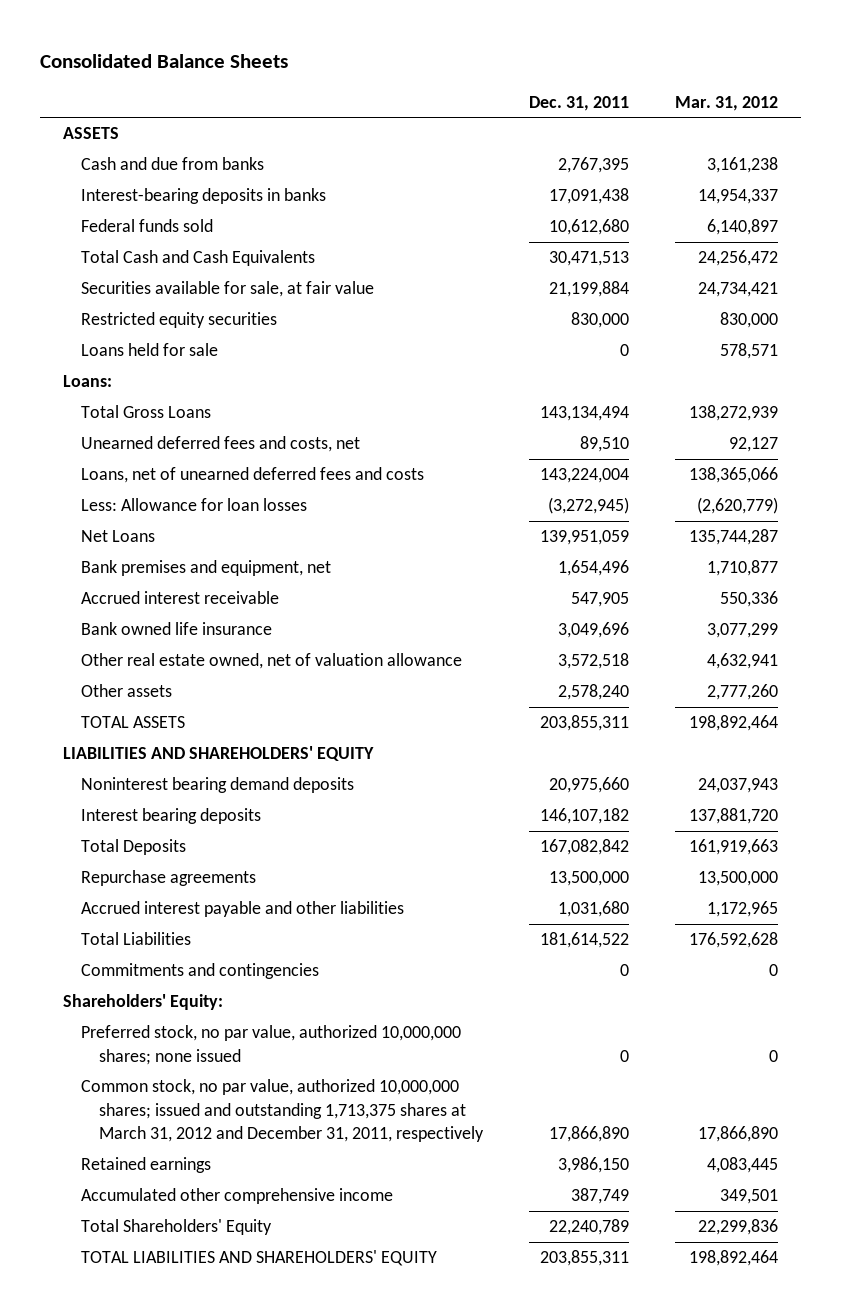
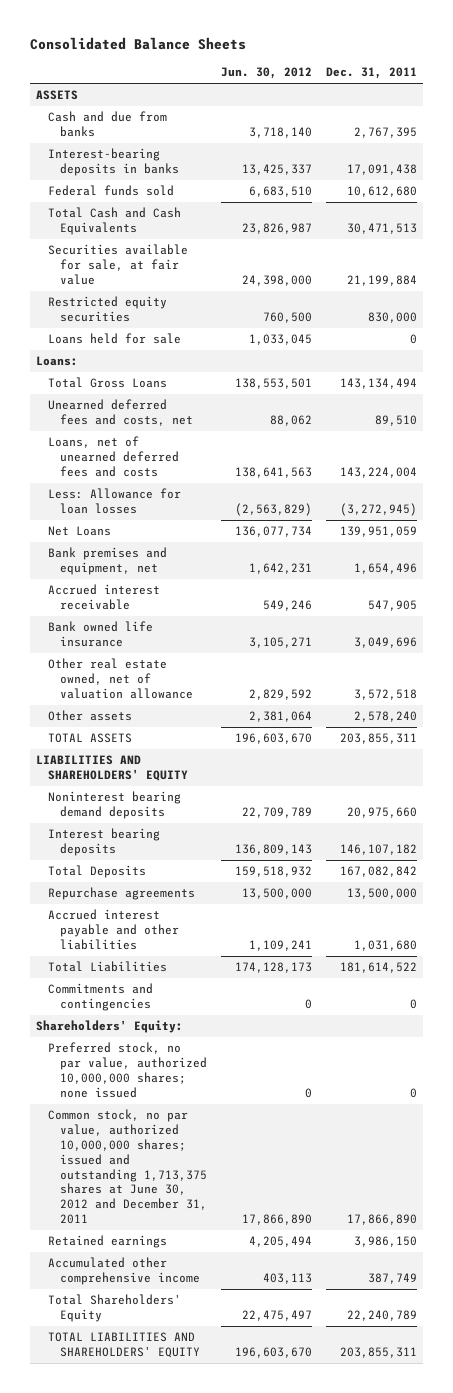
[675,95,779,111] Mar. 31, 2012 -> none
none -> [220,67,312,80] Jun. 30, 2012
[81,1079,485,1142] Common stock, no par value, authorized 10,000,000 shares; issued and outstanding 1,713,375 shares at March 31, 2012 and December 31, 2011, respectively -> [48,1109,208,1224] Common stock, no par value, authorized 10,000,000 shares; issued and outstanding 1,713,375 shares at June 30, 2012 and December 31, 2011

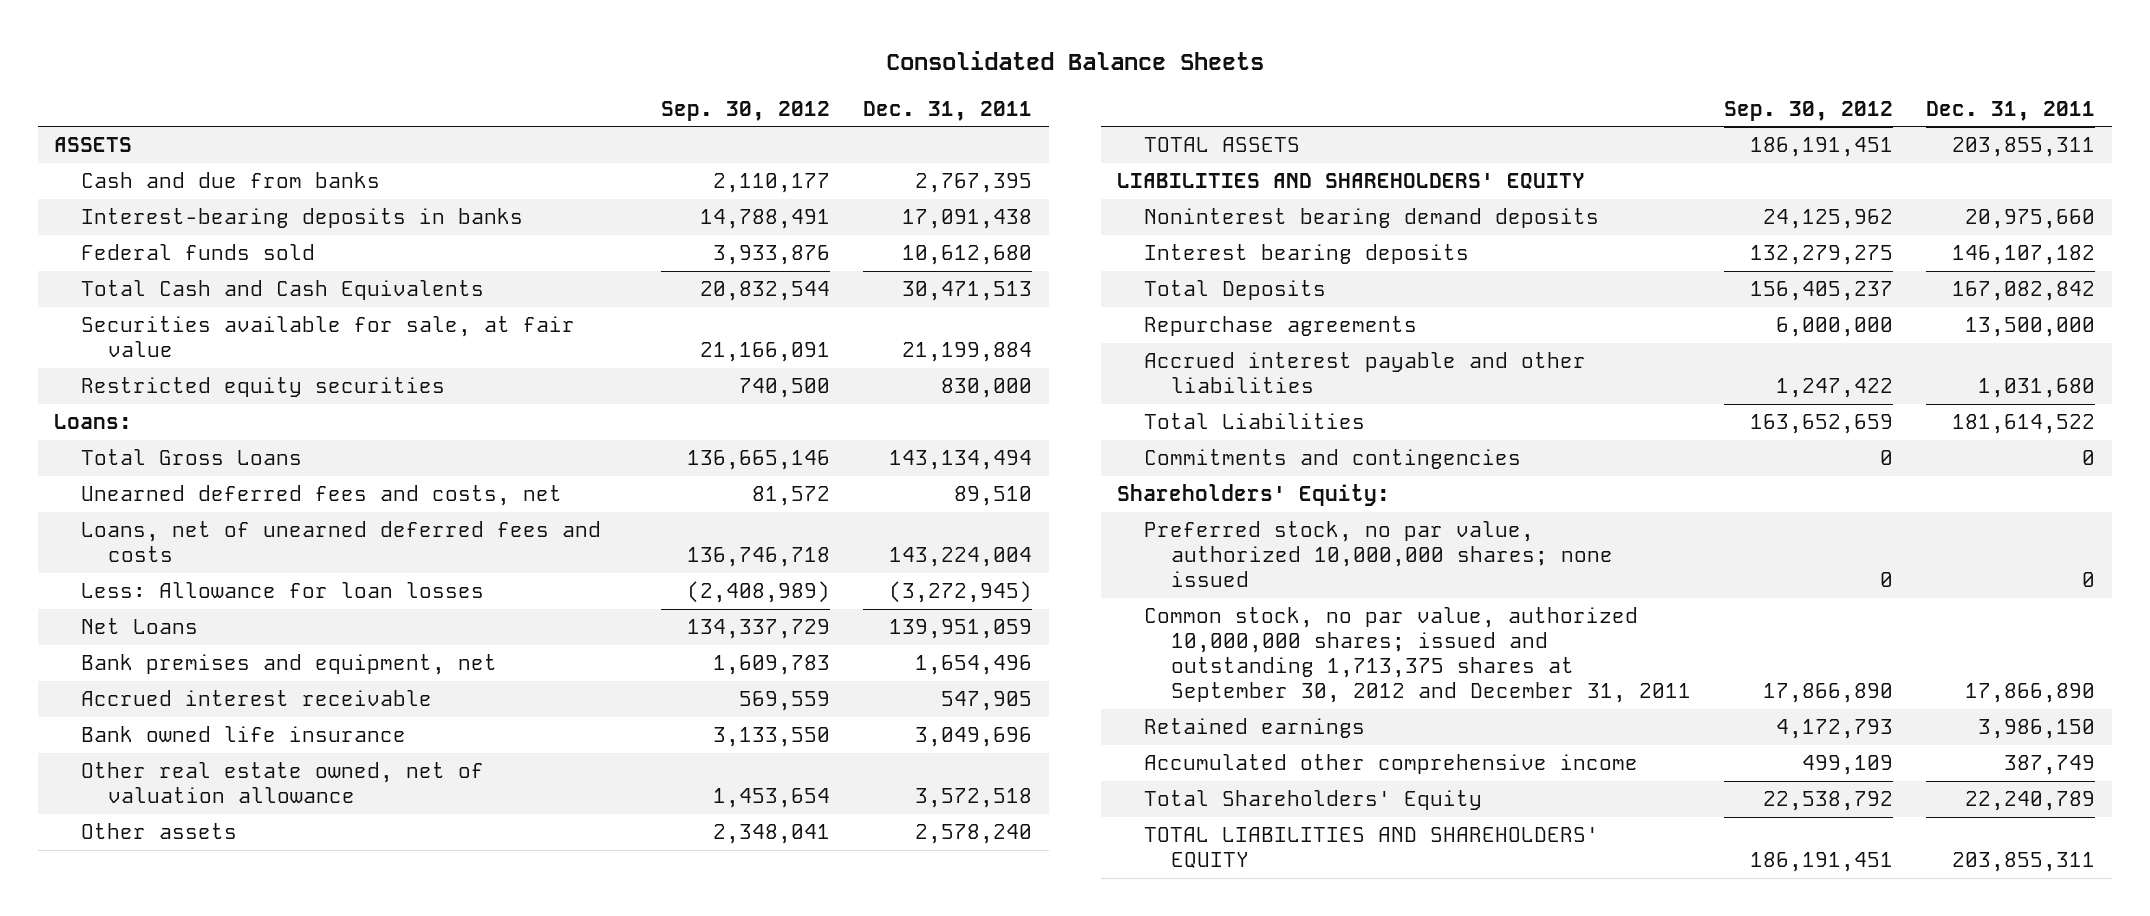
[220,67,312,80] Jun. 30, 2012 -> none
none -> [661,100,831,121] Sep. 30, 2012
[48,333,182,345] Loans held for sale -> none
[48,1109,208,1224] Common stock, no par value, authorized 10,000,000 shares; issued and outstanding 1,713,375 shares at June 30, 2012 and December 31, 2011 -> [1143,606,1691,704] Common stock, no par value, authorized 10,000,000 shares; issued and outstanding 1,713,375 shares at September 30, 2012 and December 31, 2011

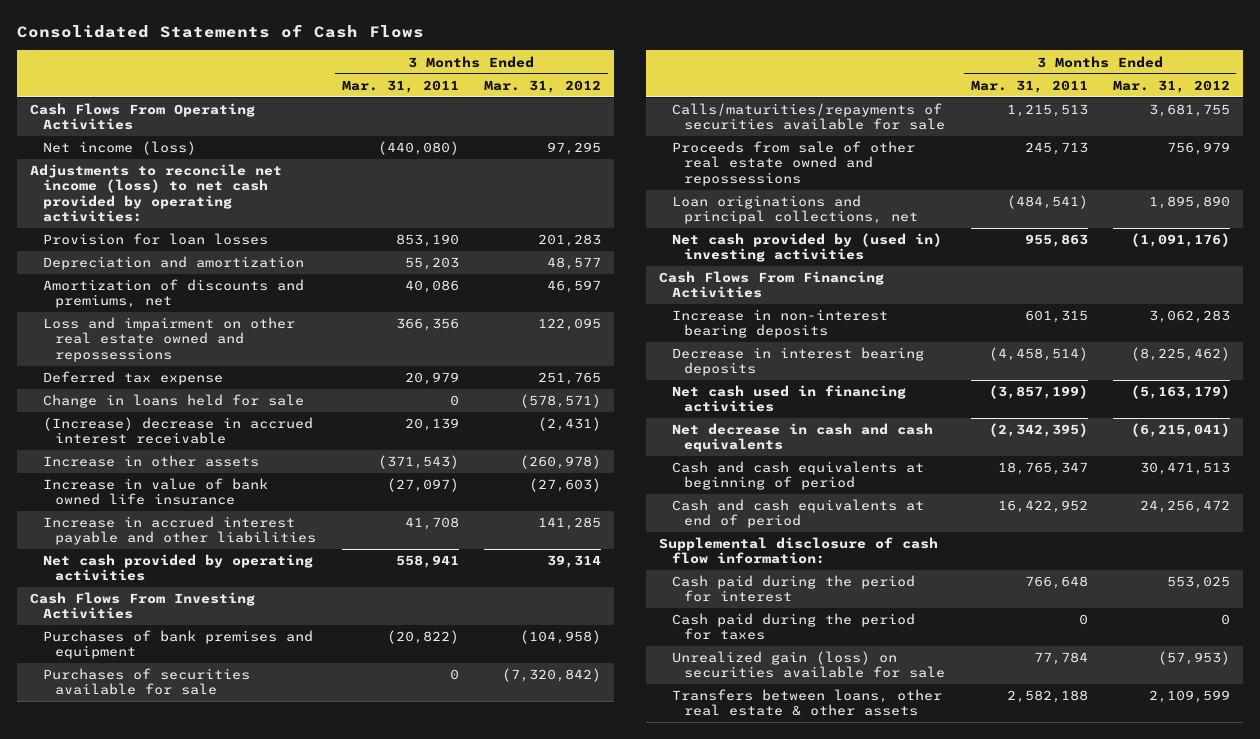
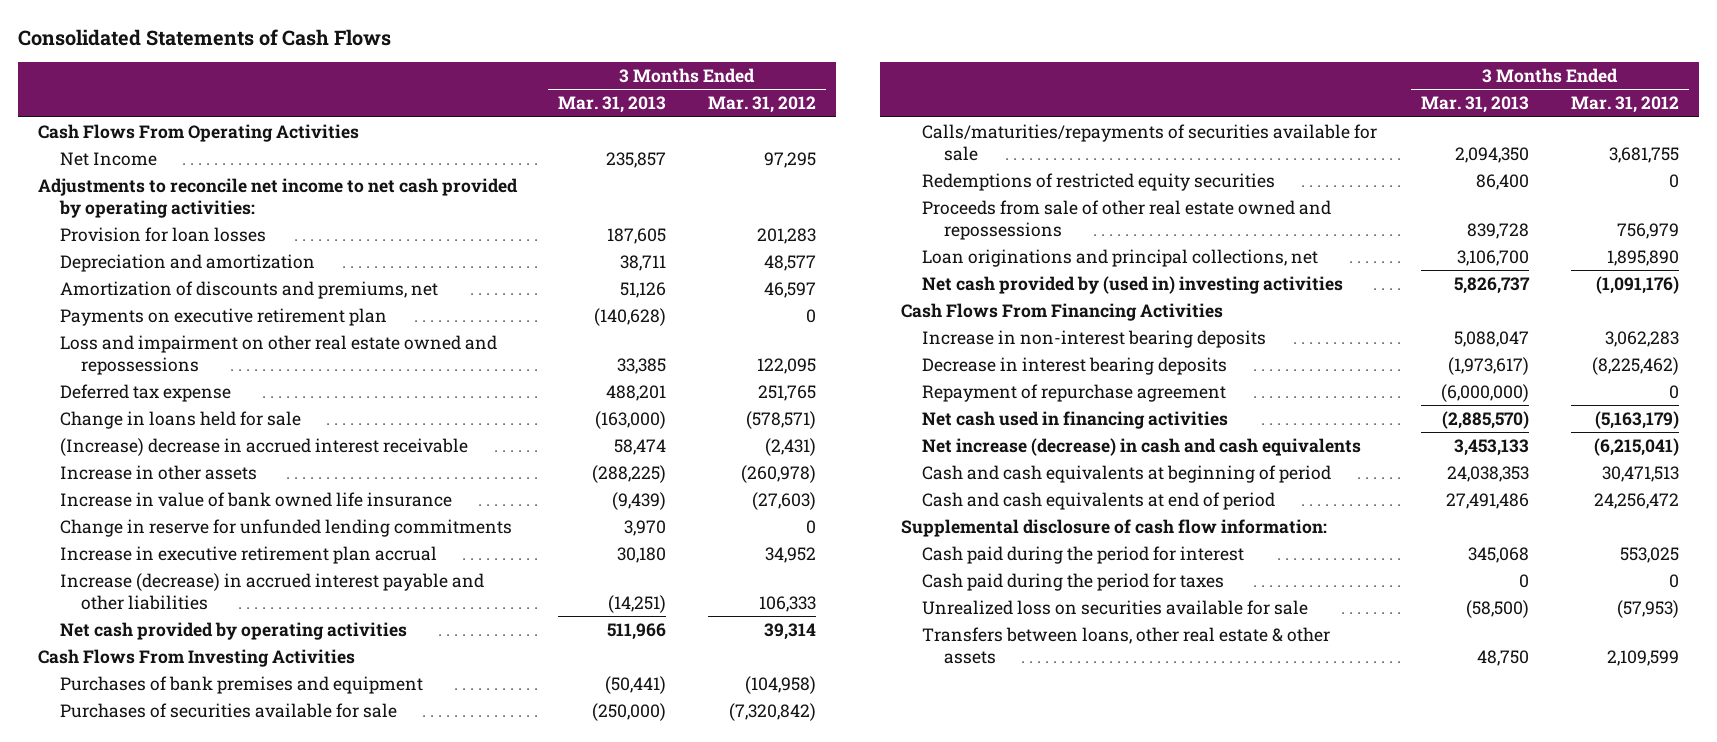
[341,79,459,93] Mar. 31, 2011 -> none
none -> [558,96,667,114] Mar. 31, 2013
[42,141,196,156] Net income (loss) -> [59,151,157,166] Net Income
[30,164,283,222] Adjustments to reconcile net income (loss) to net cash provided by operating activities: -> [38,177,519,219] Adjustments to reconcile net income to net cash provided by operating activities:
none -> [59,307,387,326] Payments on executive retirement plan
none -> [59,518,512,537] Change in reserve for unfunded lending commitments
none -> [59,545,437,564] Increase in executive retirement plan accrual
[42,516,317,546] Increase in accrued interest payable and other liabilities -> [59,572,484,611] Increase (decrease) in accrued interest payable and other liabilities
[538,517,602,531] 141,285 -> [758,596,816,613] 106,333
none -> [922,172,1276,191] Redemptions of restricted equity securities
none -> [922,383,1227,402] Repayment of repurchase agreement
[671,423,933,453] Net decrease in cash and cash equivalents -> [922,437,1362,456] Net increase (decrease) in cash and cash equivalents
[671,651,946,679] Unrealized gain (loss) on securities available for sale -> [922,599,1309,615] Unrealized loss on securities available for sale

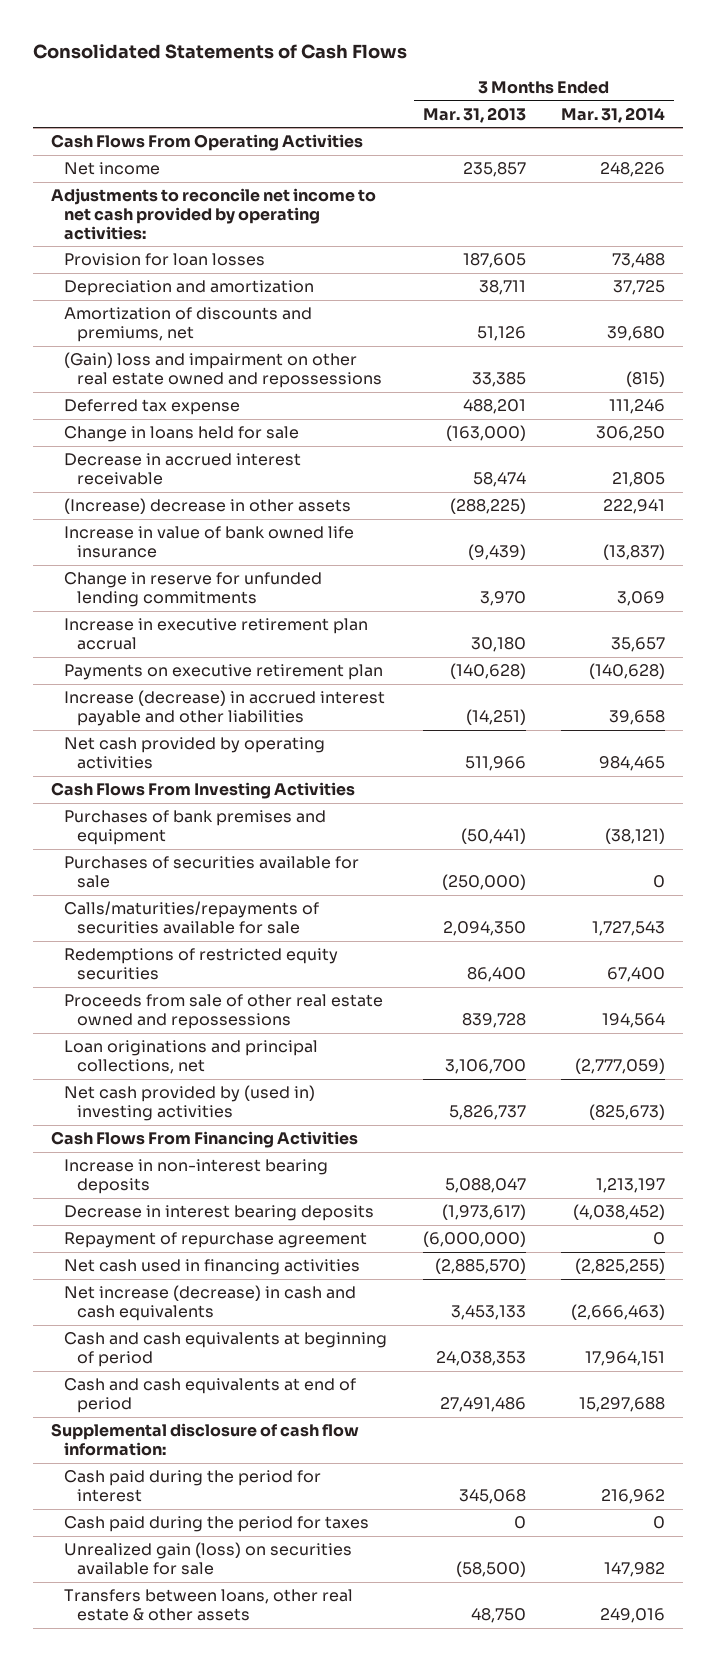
[707,96,816,114] Mar. 31, 2012 -> none
none -> [561,106,666,123] Mar. 31, 2014
[59,151,157,166] Net Income -> [64,162,161,176] Net income
[59,334,497,376] Loss and impairment on other real estate owned and repossessions -> [64,352,383,389] (Gain) loss and impairment on other real estate owned and repossessions
[59,437,468,456] (Increase) decrease in accrued interest receivable -> [64,453,302,486] Decrease in accrued interest receivable
[59,464,257,480] Increase in other assets -> [64,498,352,515] (Increase) decrease in other assets
[59,307,387,326] Payments on executive retirement plan -> [64,664,384,681] Payments on executive retirement plan
[922,599,1309,615] Unrealized loss on securities available for sale -> [64,1542,353,1576] Unrealized gain (loss) on securities available for sale

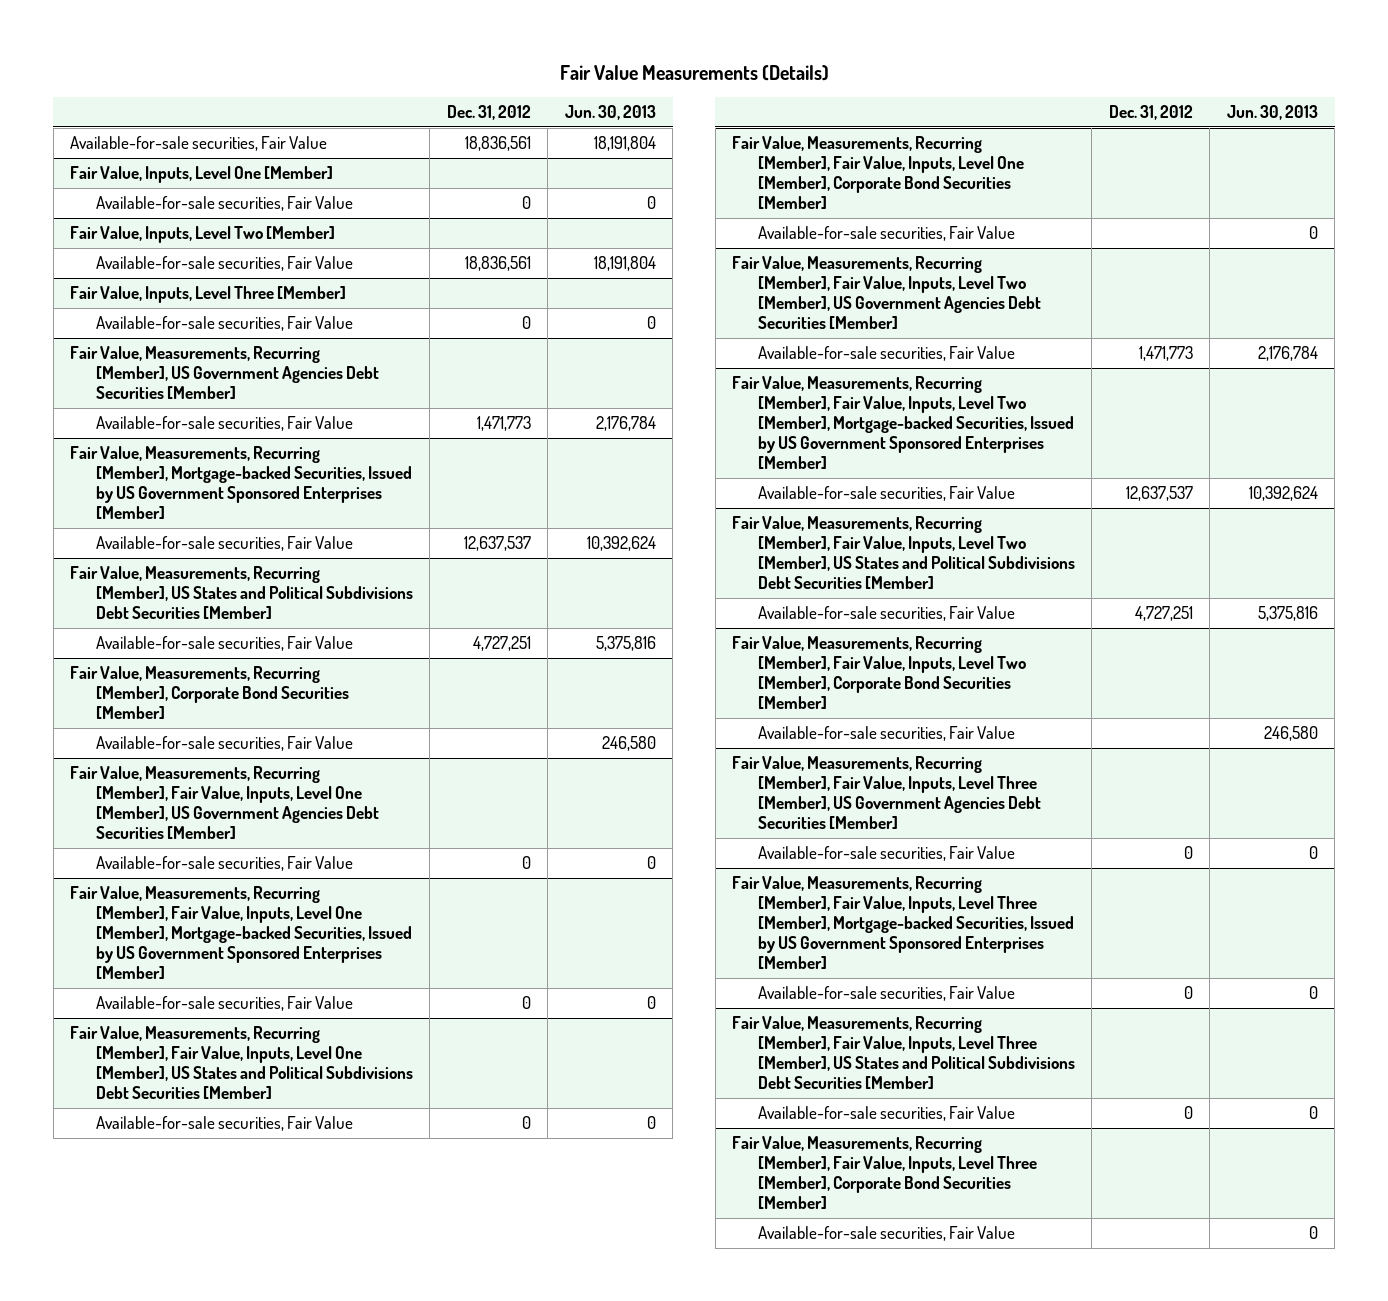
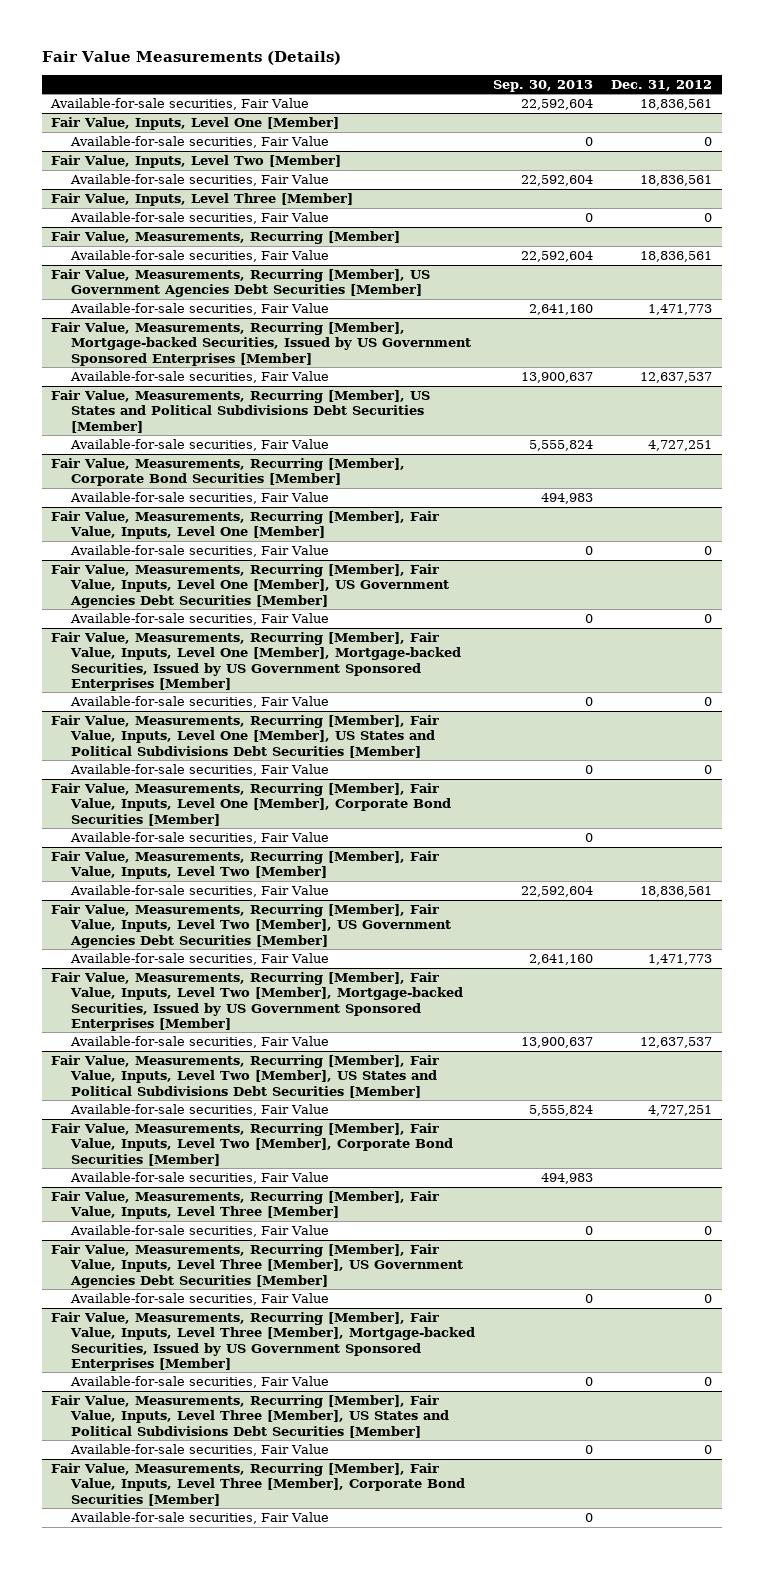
[564,105,656,121] Jun. 30, 2013 -> none
none -> [492,79,593,92] Sep. 30, 2013
none -> [51,230,401,244] Fair Value, Measurements, Recurring [Member]
none -> [69,249,329,262] Available-for-sale securities, Fair Value
none -> [51,510,440,540] Fair Value, Measurements, Recurring [Member], Fair Value, Inputs, Level One [Member]
none -> [69,544,329,557] Available-for-sale securities, Fair Value
none -> [51,850,440,880] Fair Value, Measurements, Recurring [Member], Fair Value, Inputs, Level Two [Member]
none -> [69,884,329,897] Available-for-sale securities, Fair Value
none -> [51,1190,440,1220] Fair Value, Measurements, Recurring [Member], Fair Value, Inputs, Level Three [Member]
none -> [69,1224,329,1237] Available-for-sale securities, Fair Value

